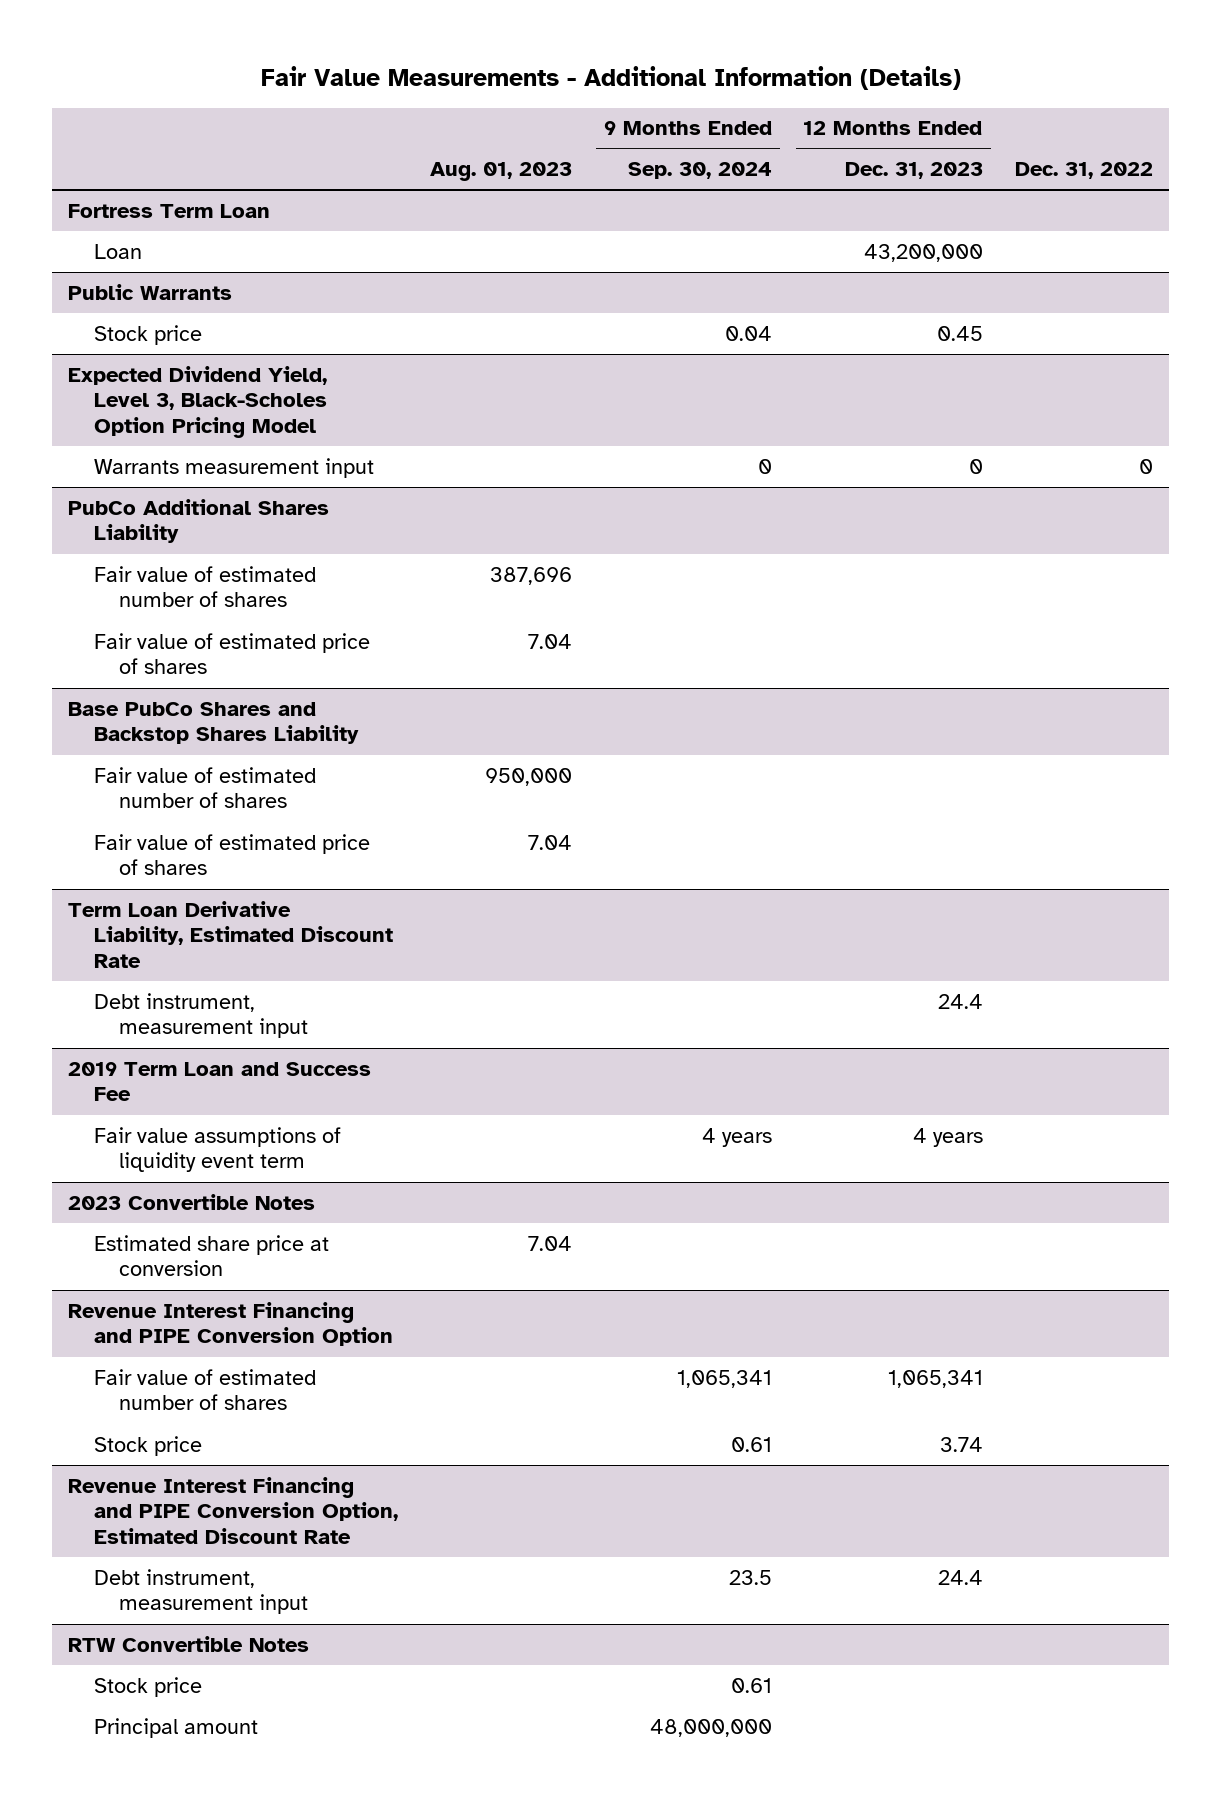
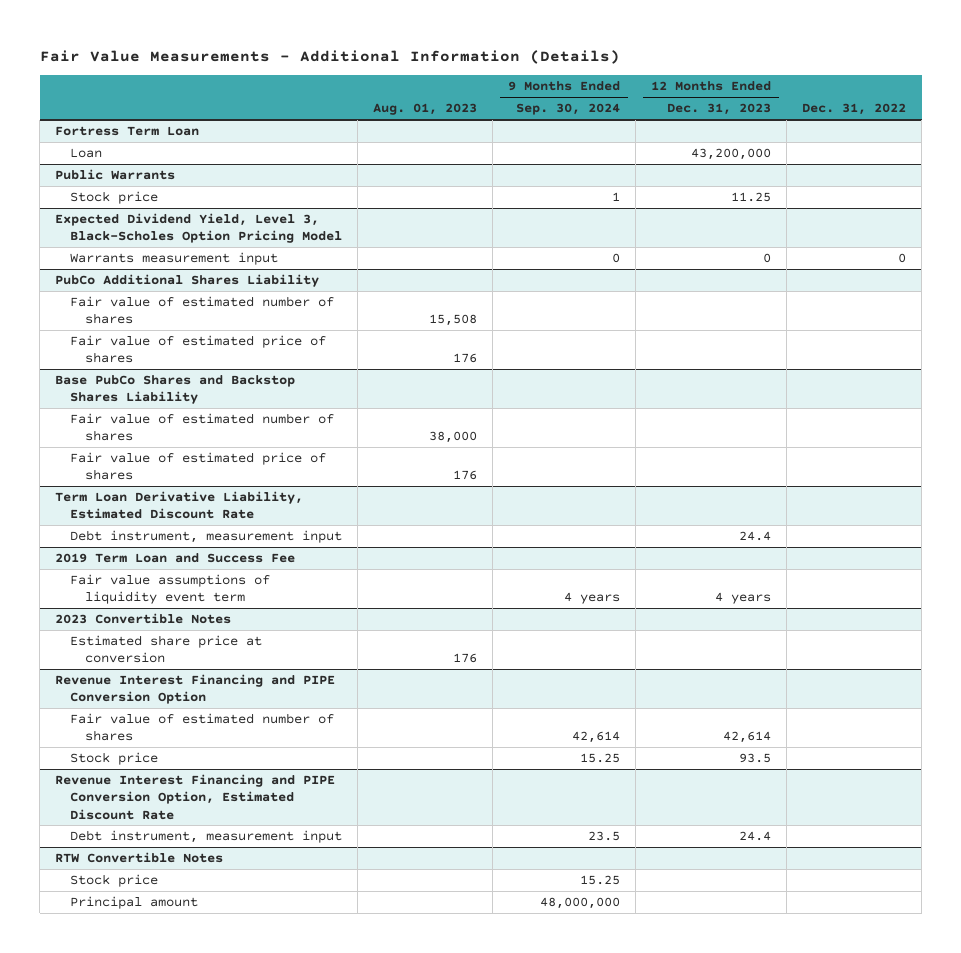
[724,325,772,341] 0.04 -> [612,192,621,202] 1
[936,325,983,341] 0.45 -> [731,192,772,203] 11.25
[489,566,572,585] 387,696 -> [429,314,478,327] 15,508
[527,633,572,649] 7.04 -> [453,353,478,364] 176
[484,767,572,786] 950,000 -> [429,431,478,444] 38,000
[527,834,572,850] 7.04 -> [453,470,478,481] 176
[527,1235,572,1251] 7.04 -> [453,653,478,664] 176
[676,1369,772,1388] 1,065,341 -> [572,731,621,744] 42,614
[887,1369,983,1388] 1,065,341 -> [723,731,772,744] 42,614
[730,1436,772,1452] 0.61 -> [580,753,621,764] 15.25
[939,1436,983,1452] 3.74 -> [739,753,772,764] 93.5
[730,1677,772,1693] 0.61 -> [580,875,621,886] 15.25

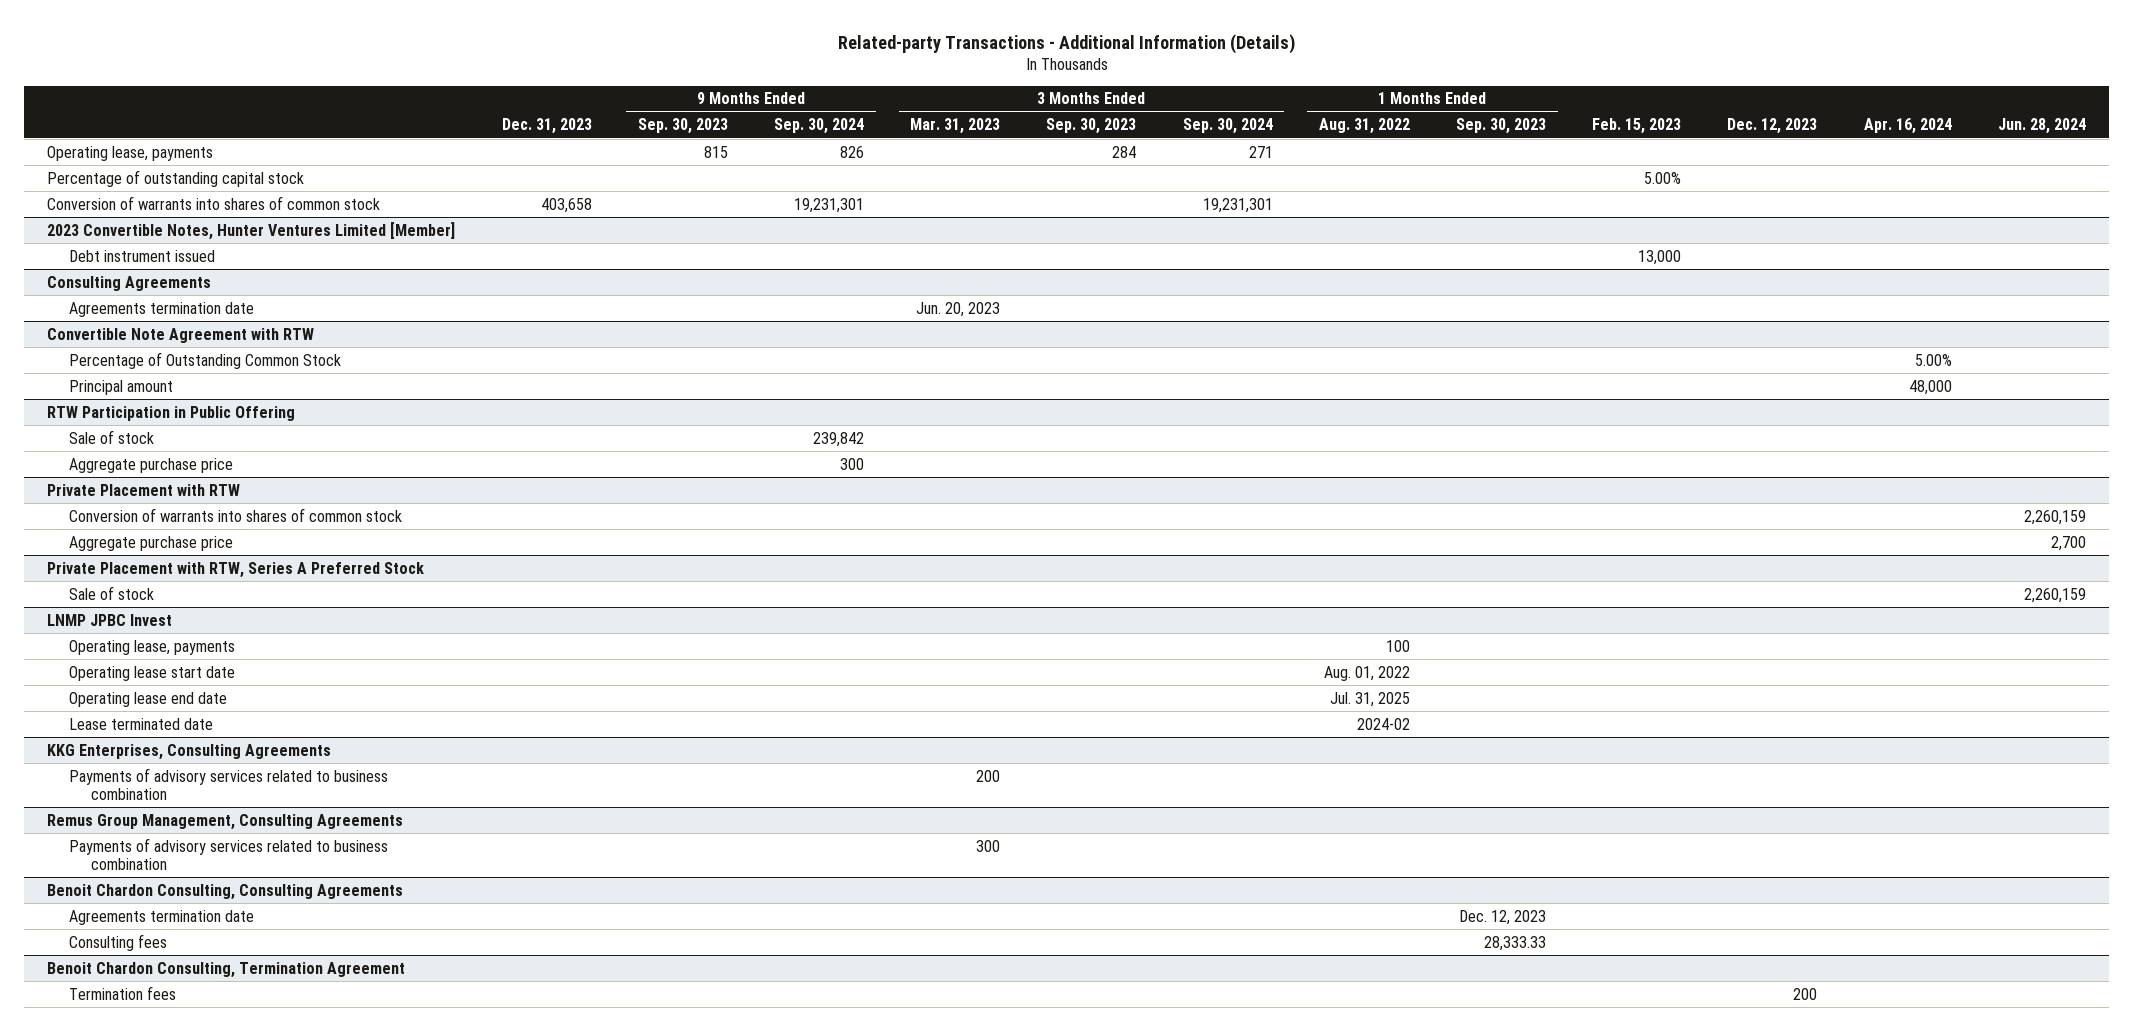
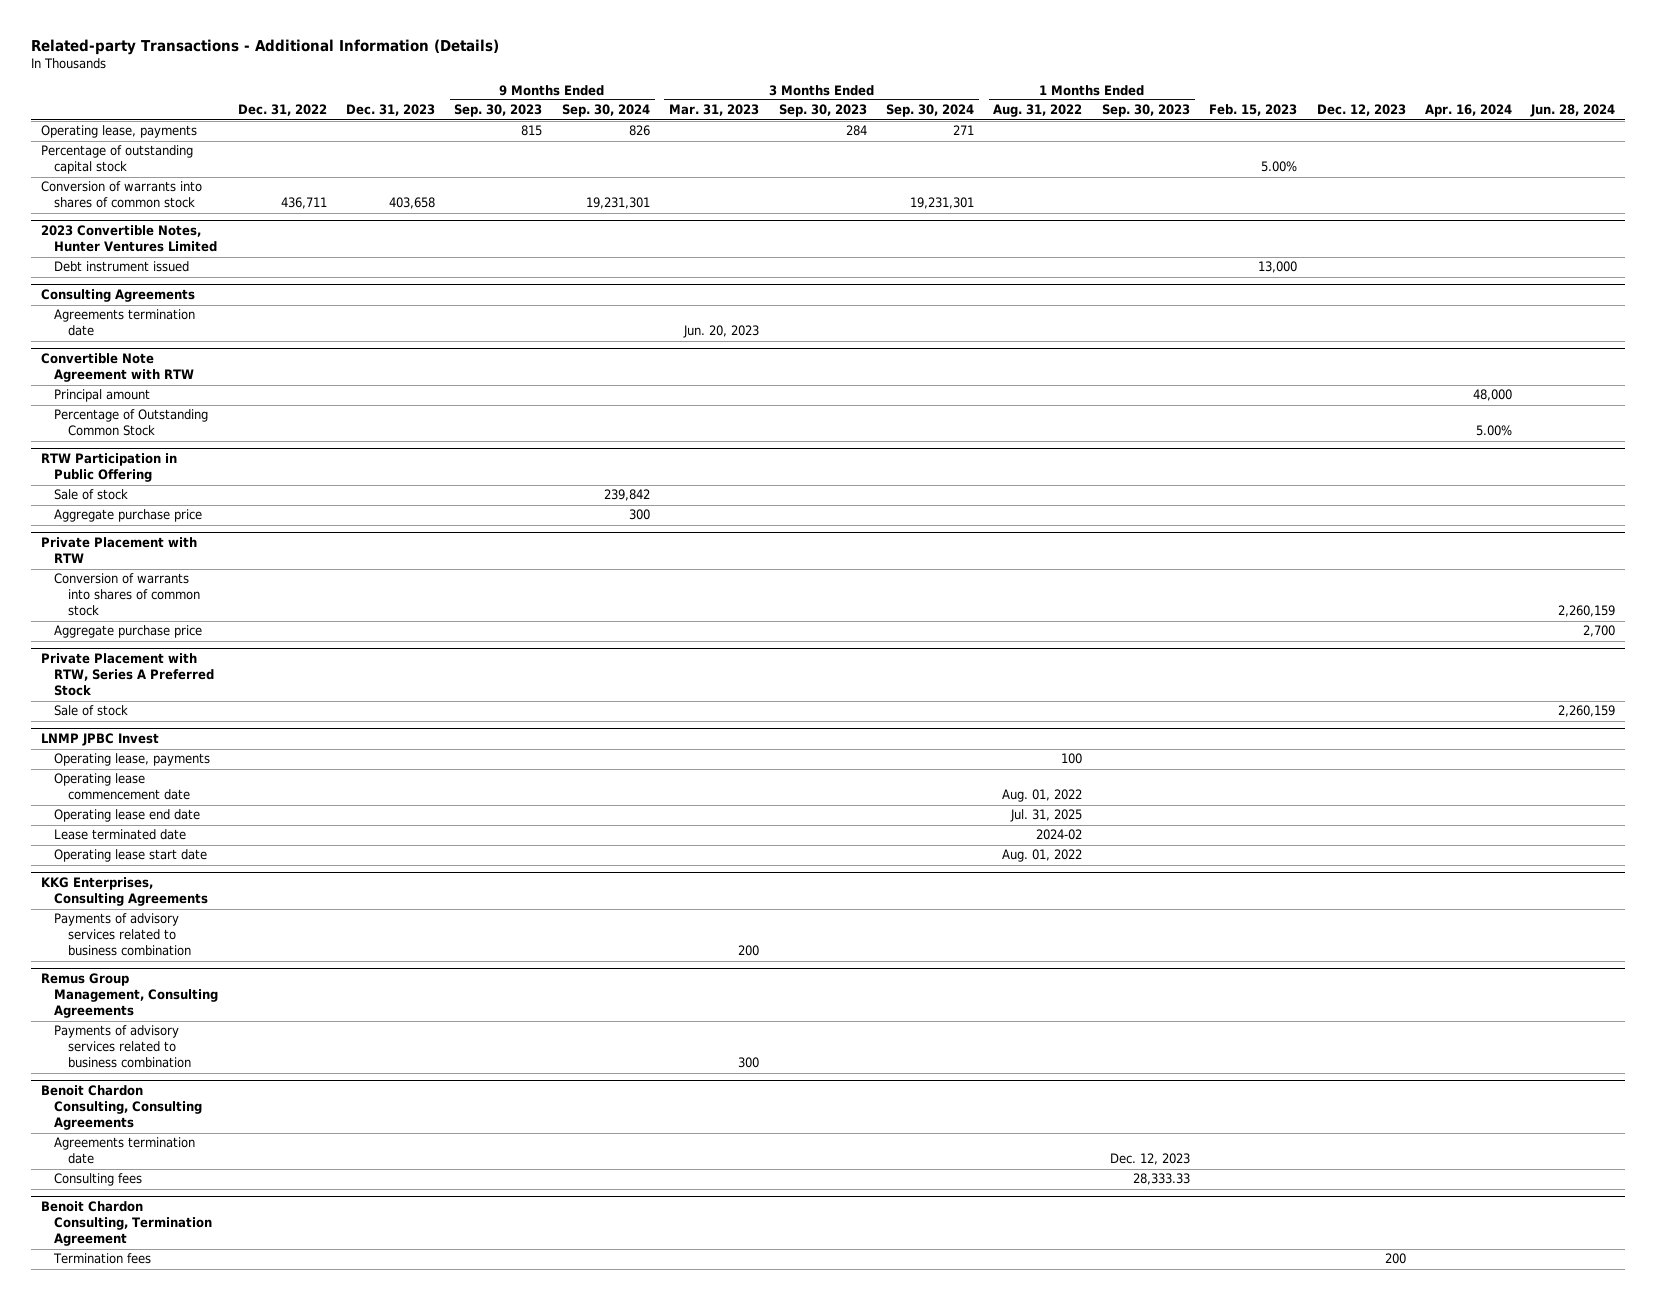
none -> [237,104,327,117] Dec. 31, 2022
[47,221,456,240] 2023 Convertible Notes, Hunter Ventures Limited [Member] -> [40,225,218,253] 2023 Convertible Notes, Hunter Ventures Limited
[69,351,342,369] Percentage of Outstanding Common Stock -> [54,409,209,437] Percentage of Outstanding Common Stock
none -> [54,773,190,801] Operating lease commencement date
[69,665,236,681] Operating lease start date -> [54,849,208,863] Operating lease start date

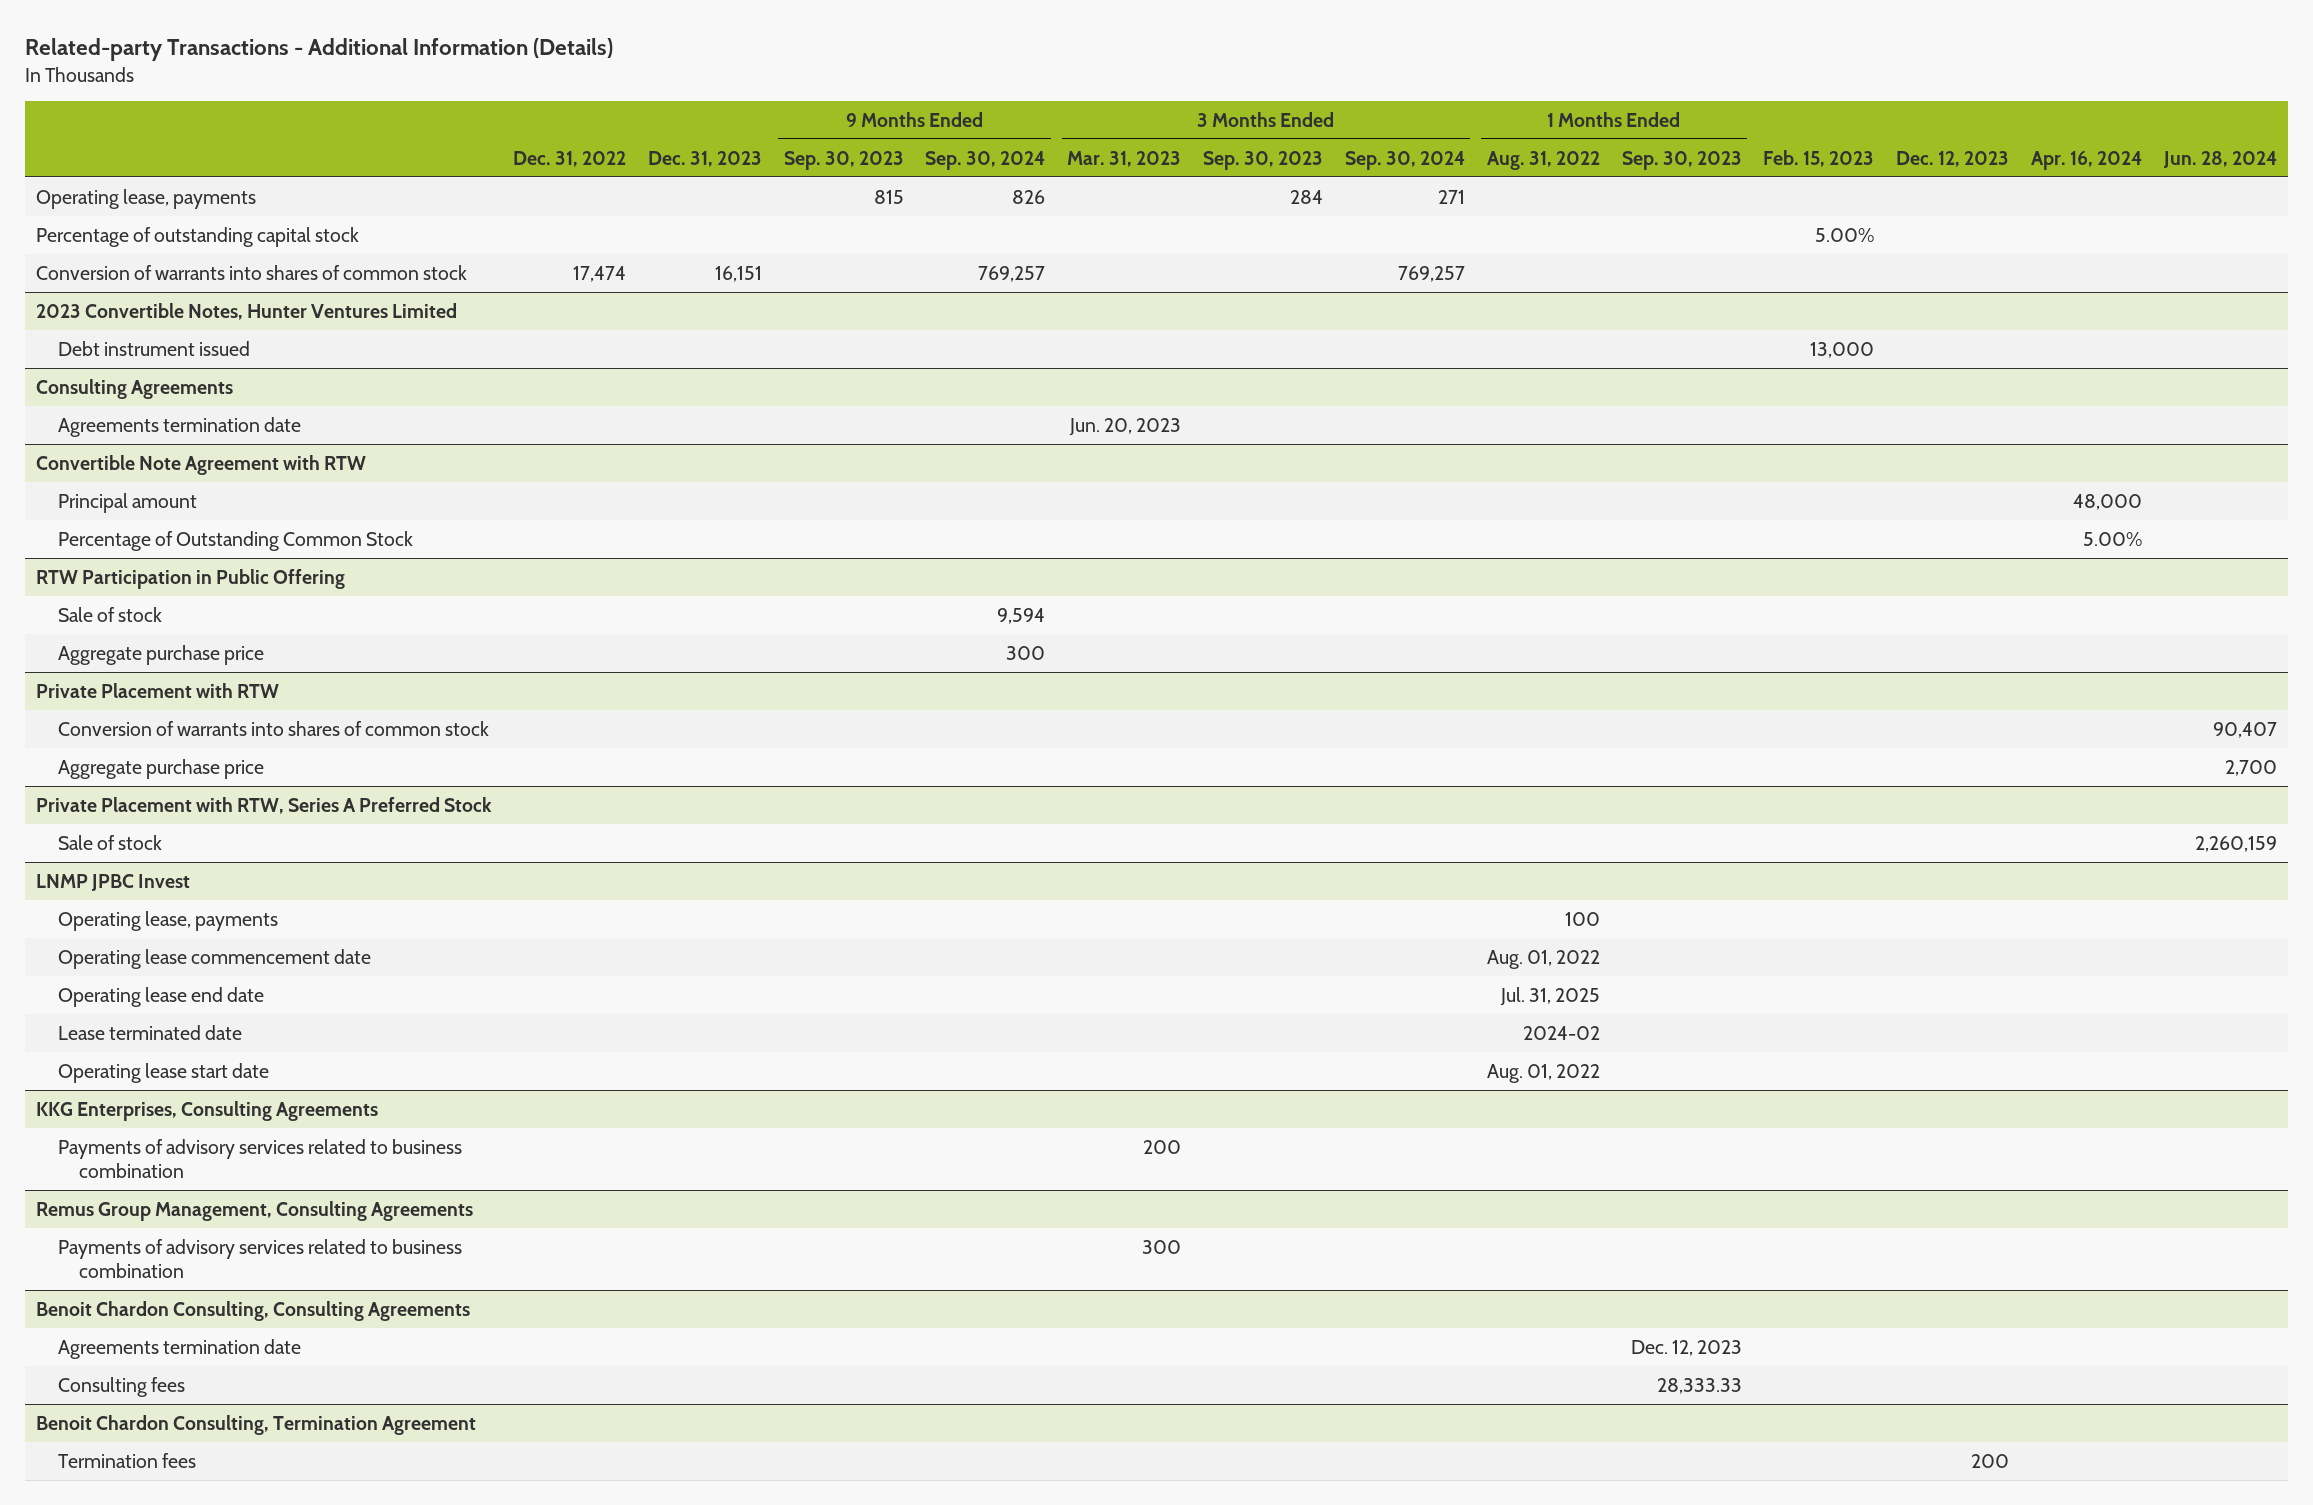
[280,197,327,210] 436,711 -> [572,265,626,282] 17,474
[389,197,436,210] 403,658 -> [714,265,762,282] 16,151
[585,197,650,210] 19,231,301 -> [978,265,1046,282] 769,257
[910,197,975,210] 19,231,301 -> [1397,265,1465,282] 769,257
[603,489,650,502] 239,842 -> [997,607,1046,624] 9,594
[1558,605,1616,618] 2,260,159 -> [2212,721,2277,738] 90,407

